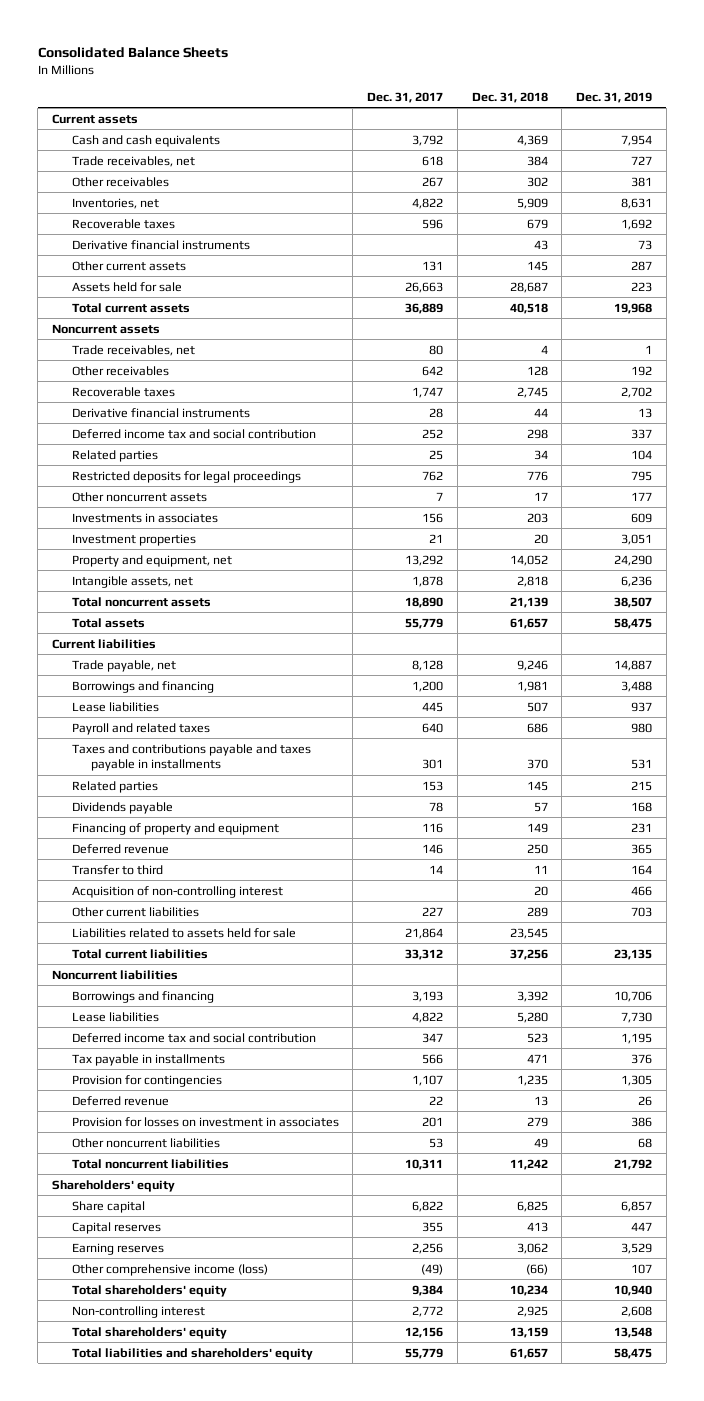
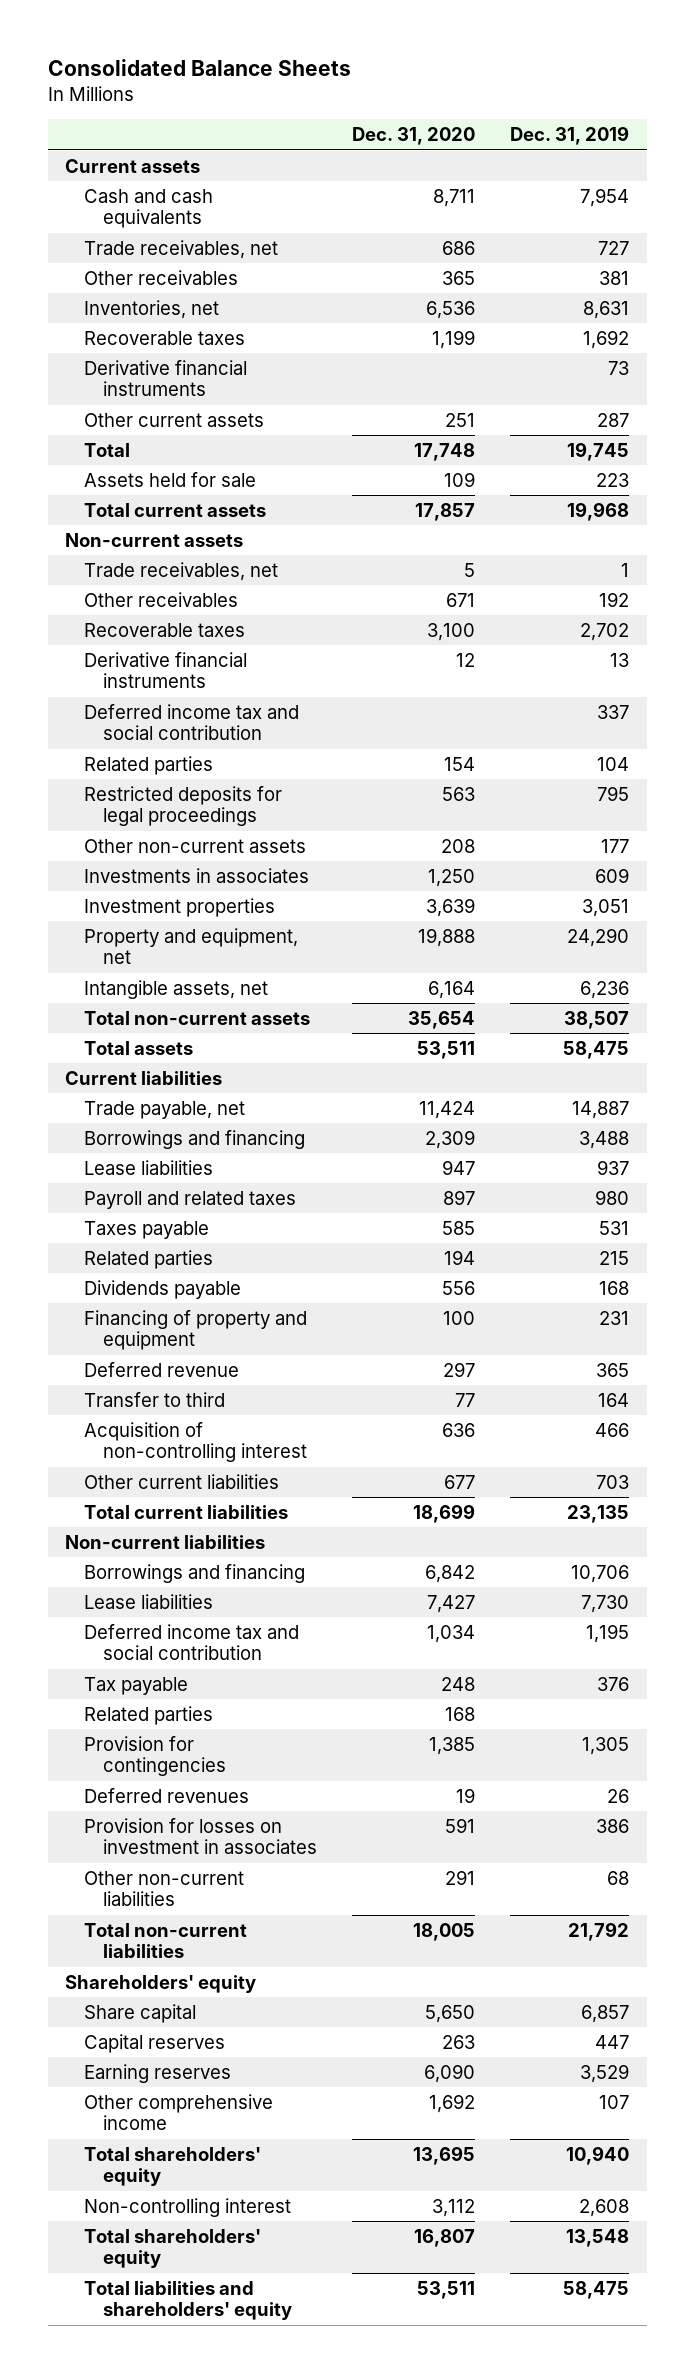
[367,91,444,103] Dec. 31, 2017 -> none
[471,91,548,103] Dec. 31, 2018 -> none
none -> [352,127,476,146] Dec. 31, 2020
none -> [84,442,131,457] Total
[52,323,161,334] Noncurrent assets -> [65,532,244,547] Non-current assets
[71,491,207,502] Other noncurrent assets -> [84,838,307,853] Other non-current assets
[71,596,211,607] Total noncurrent assets -> [84,1010,311,1025] Total non-current assets
[71,743,311,772] Taxes and contributions payable and taxes payable in installments -> [84,1220,210,1239] Taxes payable
[71,927,296,938] Liabilities related to assets held for sale -> none
[52,969,179,980] Noncurrent liabilities -> [65,1534,266,1549] Non-current liabilities
[71,1053,225,1066] Tax payable in installments -> [84,1676,189,1695] Tax payable
none -> [84,1705,214,1725] Related parties
[71,1095,169,1106] Deferred revenue -> [84,1787,250,1803] Deferred revenues
[71,1137,220,1148] Other noncurrent liabilities -> [84,1870,245,1907] Other non-current liabilities
[71,1158,229,1169] Total noncurrent liabilities -> [84,1922,248,1959] Total non-current liabilities
[71,1263,268,1276] Other comprehensive income (loss) -> [84,2093,274,2131] Other comprehensive income

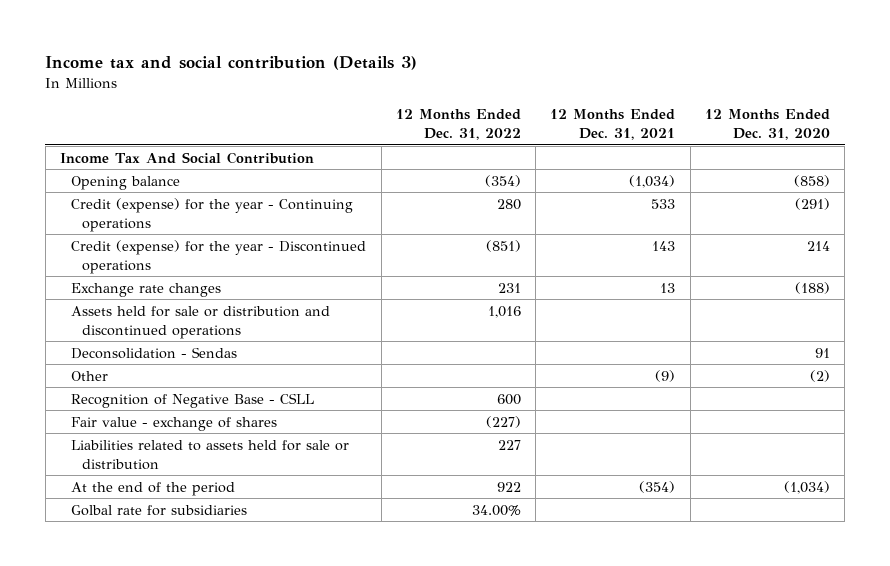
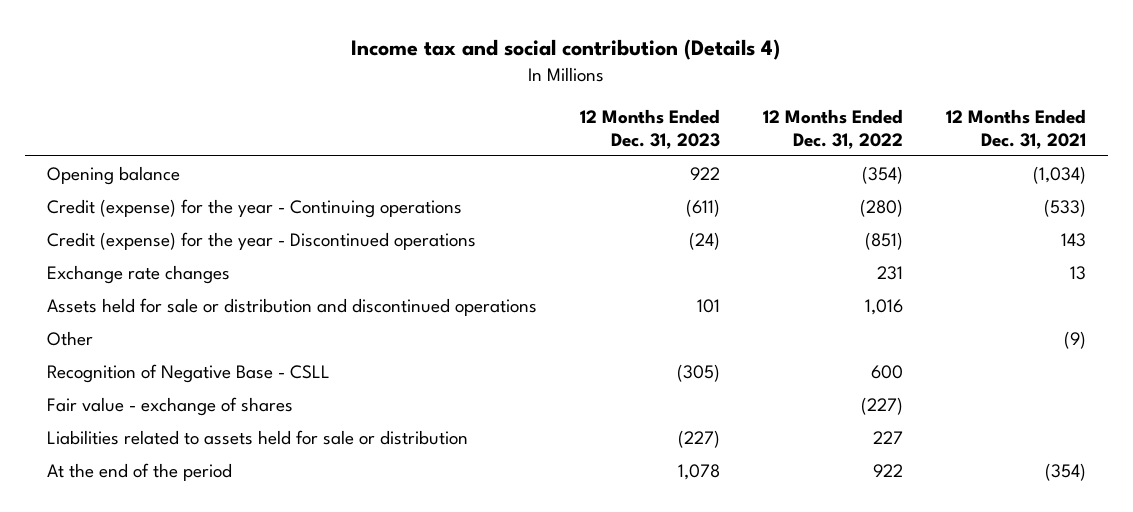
[45,56,418,71] Income tax and social contribution (Details 3) -> [351,38,781,60] Income tax and social contribution (Details 4)
[705,109,831,141] 12 Months Ended Dec. 31, 2020 -> none
none -> [579,109,720,149] 12 Months Ended Dec. 31, 2023
[60,151,315,164] Income Tax And Social Contribution -> none
[496,198,521,210] 280 -> [859,199,903,218] (280)
[651,198,676,209] 533 -> [1044,199,1087,218] (533)
[71,346,238,359] Deconsolidation - Sendas -> none
[71,504,248,516] Golbal rate for subsidiaries -> none

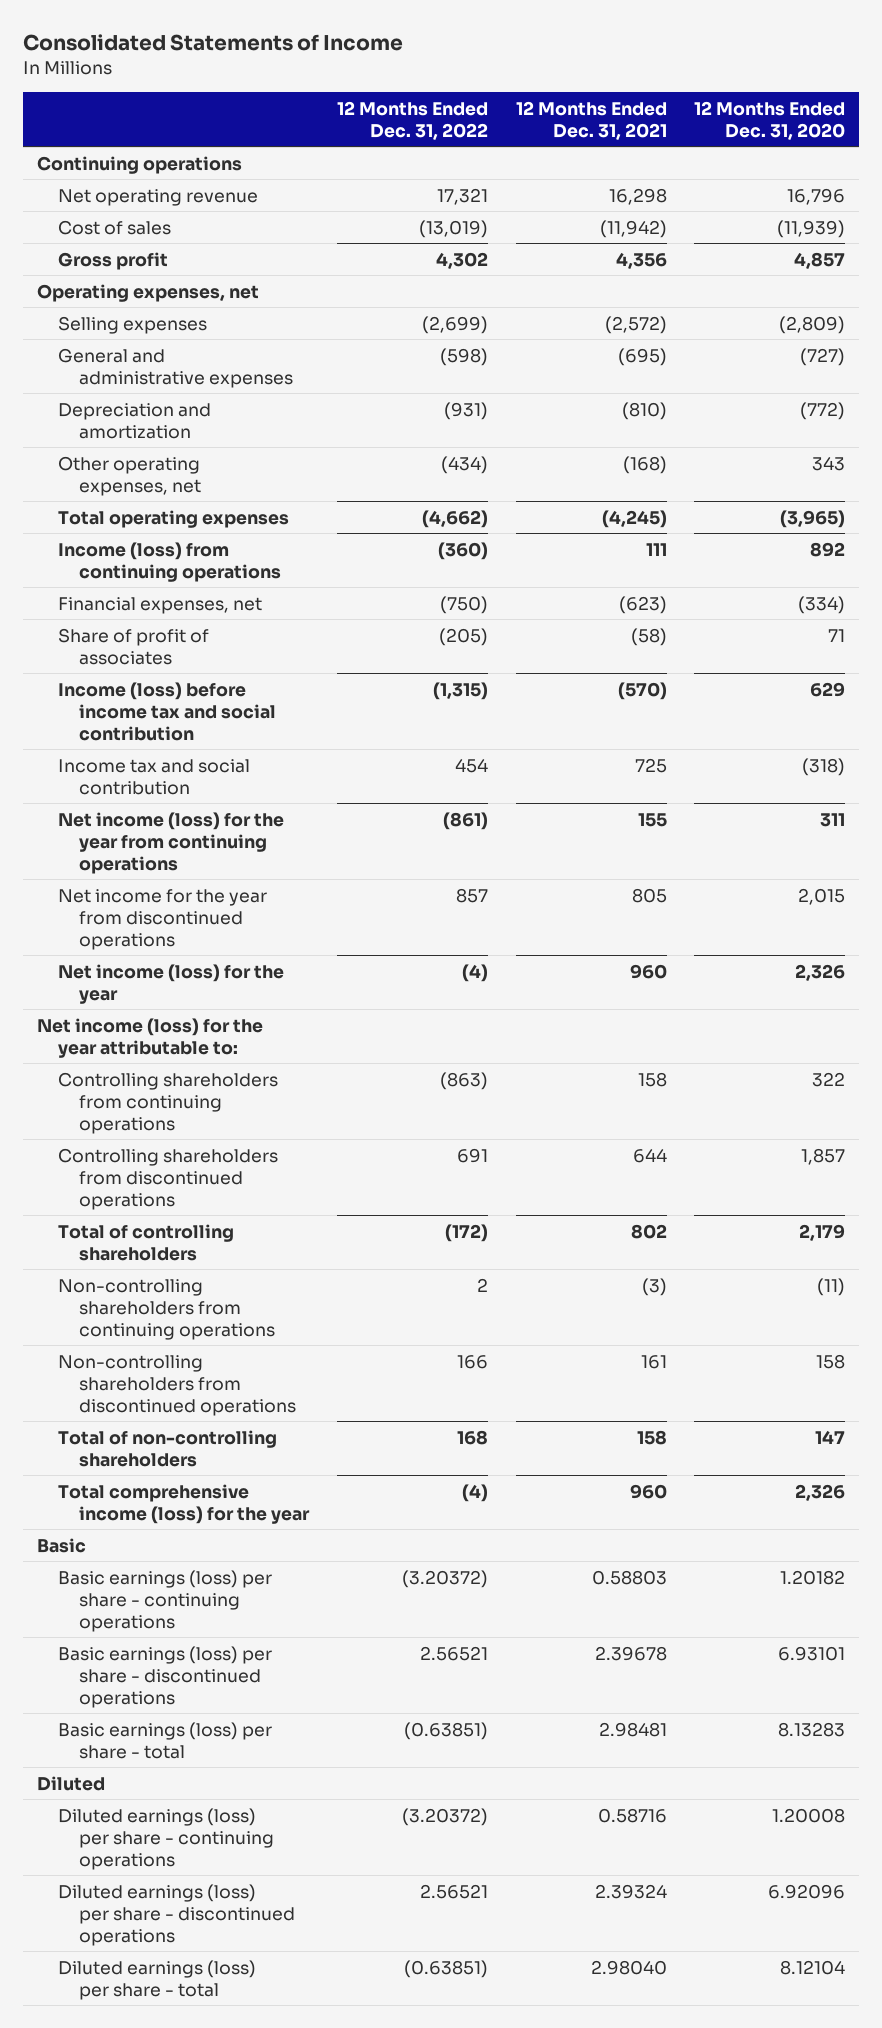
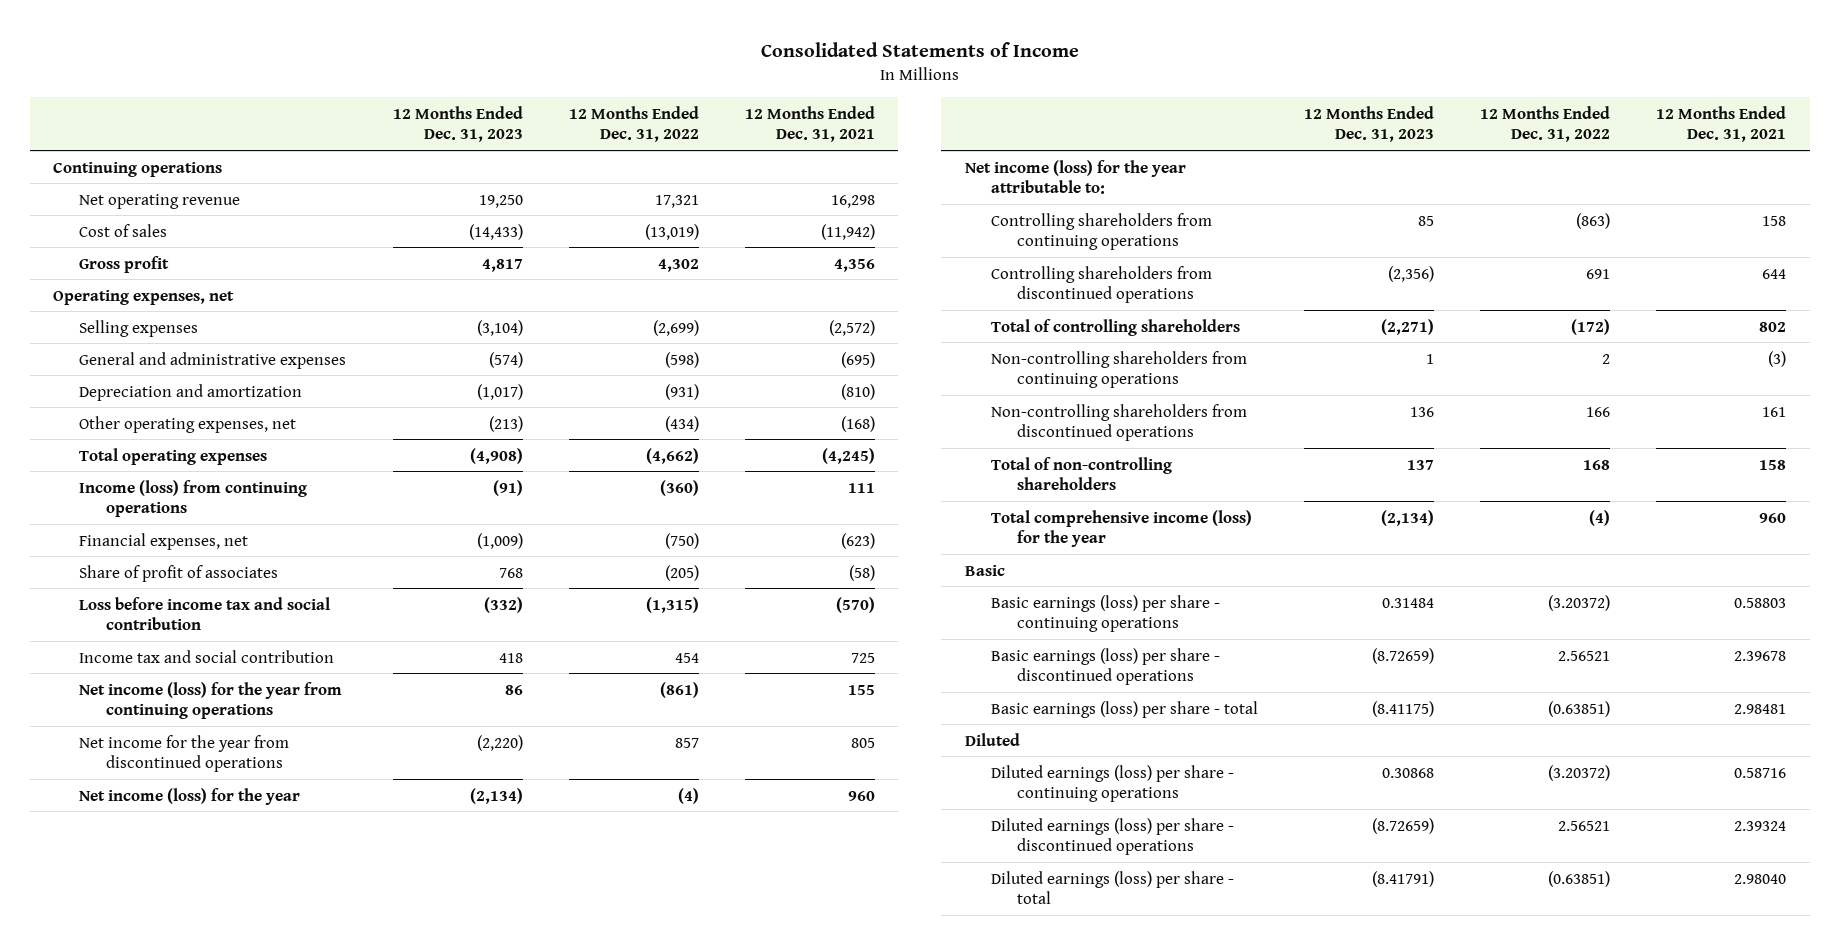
[694,100,846,140] 12 Months Ended Dec. 31, 2020 -> none
none -> [392,105,523,143] 12 Months Ended Dec. 31, 2023
[58,681,277,741] Income (loss) before income tax and social contribution -> [79,596,331,630] Loss before income tax and social contribution

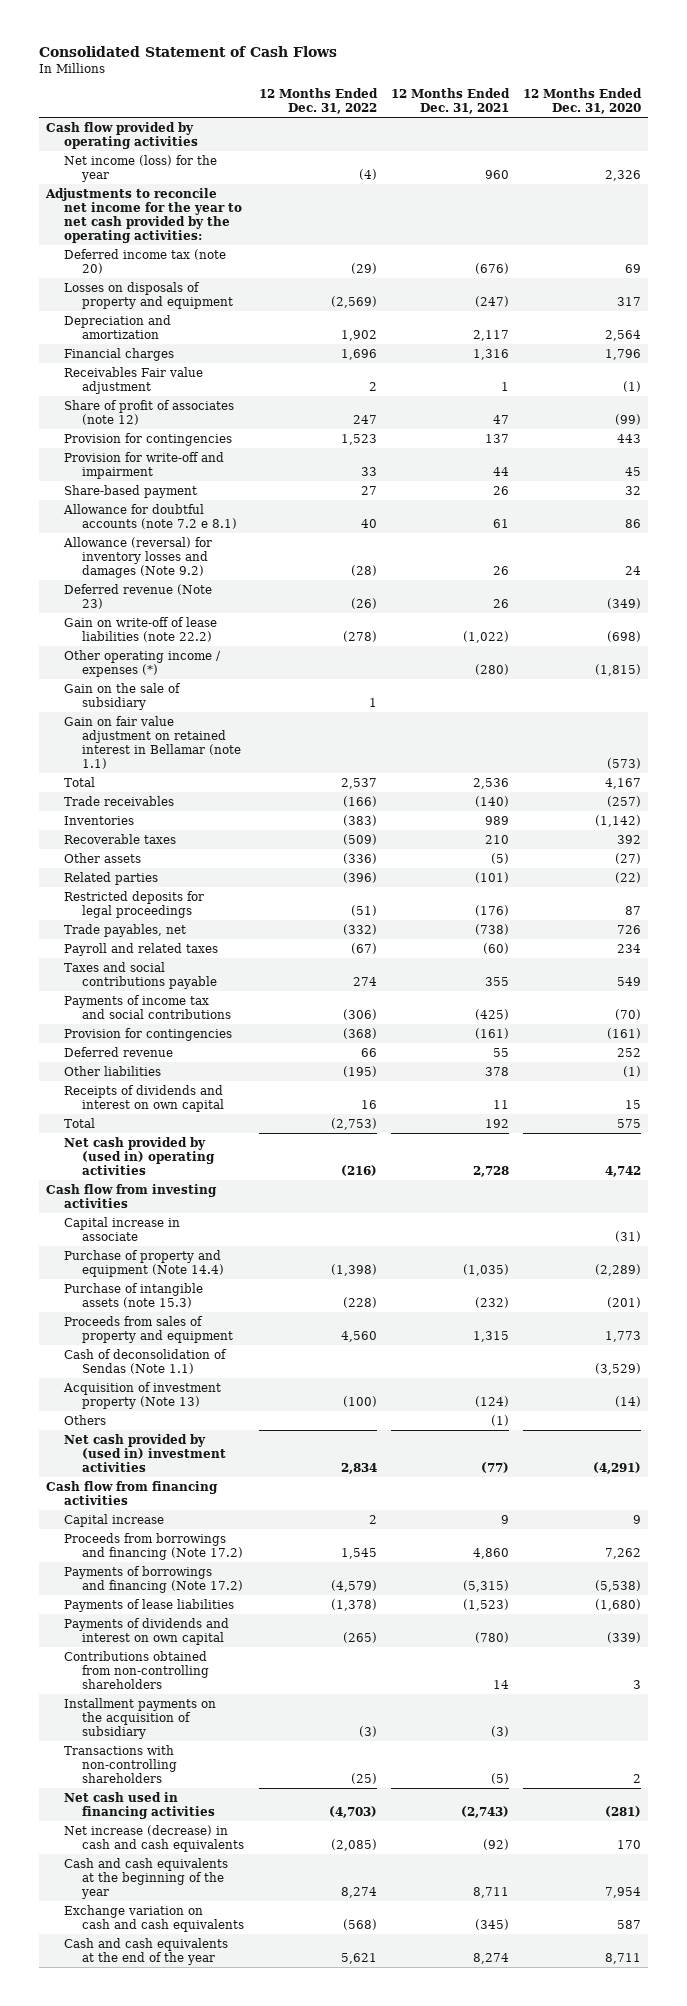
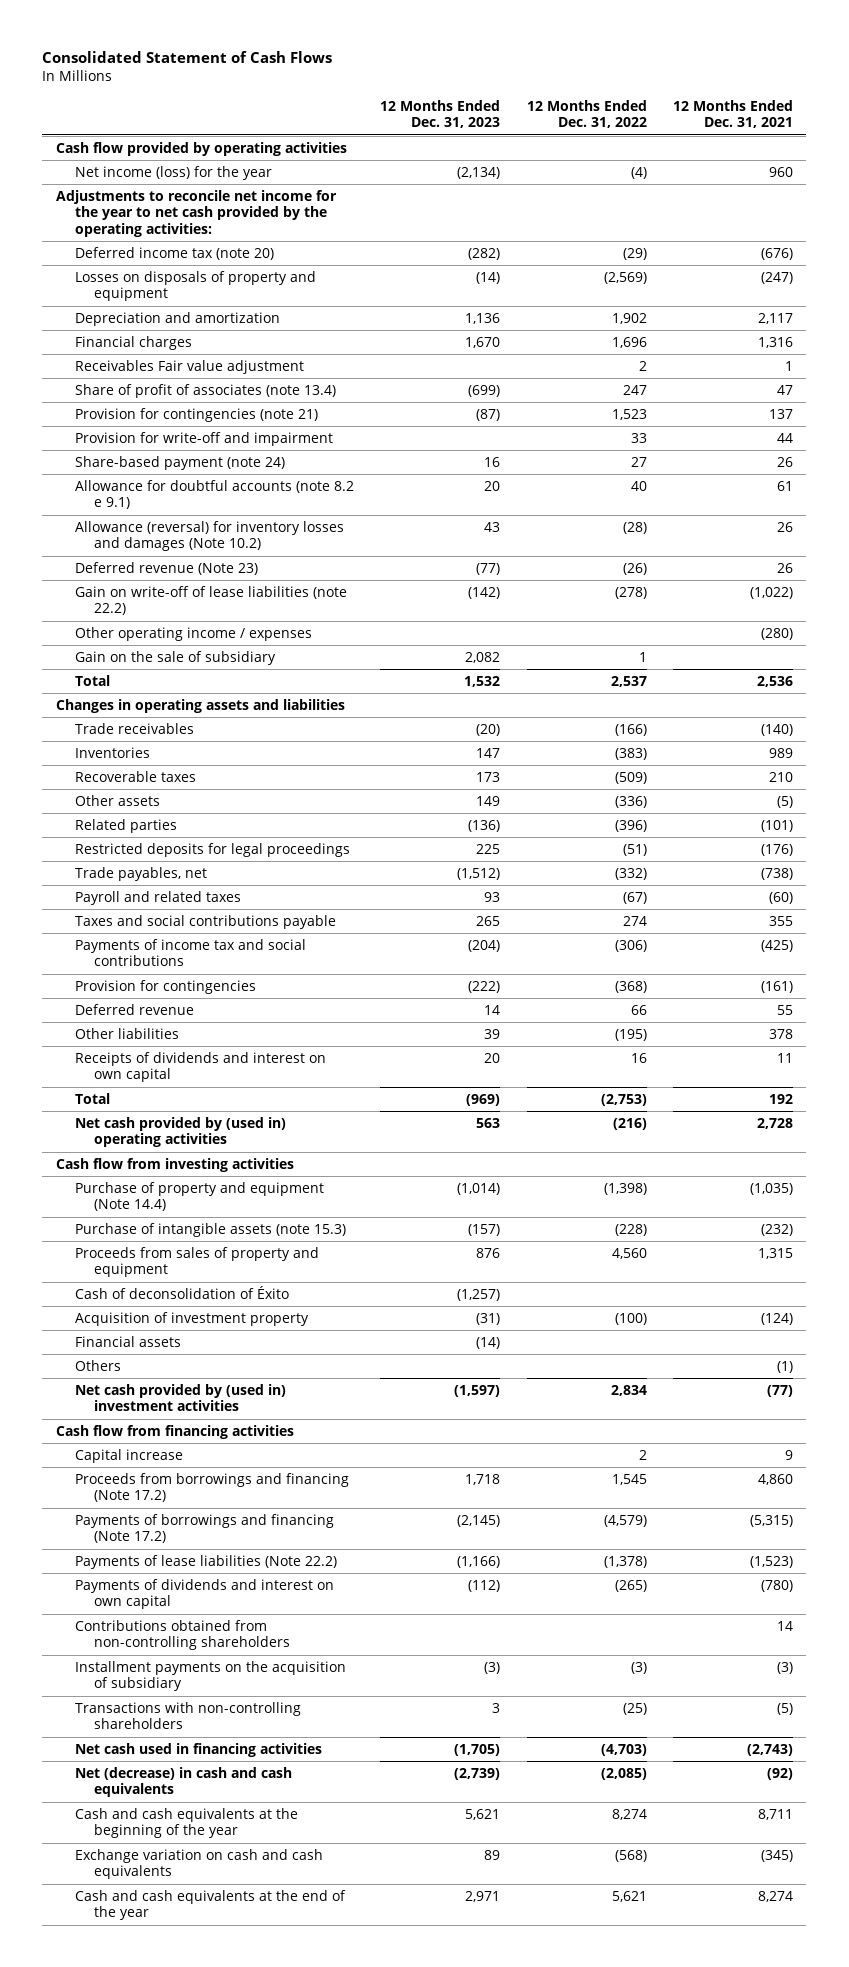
[523,87,643,115] 12 Months Ended Dec. 31, 2020 -> none
none -> [380,99,501,129] 12 Months Ended Dec. 31, 2023
[64,399,235,425] Share of profit of associates (note 12) -> [74,383,336,398] Share of profit of associates (note 13.4)
[64,432,233,446] Provision for contingencies -> [74,407,318,422] Provision for contingencies (note 21)
[64,484,198,498] Share-based payment -> [74,455,285,470] Share-based payment (note 24)
[63,503,238,529] Allowance for doubtful accounts (note 7.2 e 8.1) -> [74,479,354,510] Allowance for doubtful accounts (note 8.2 e 9.1)
[63,536,213,578] Allowance (reversal) for inventory losses and damages (Note 9.2) -> [74,520,344,552] Allowance (reversal) for inventory losses and damages (Note 10.2)
[64,649,222,677] Other operating income / expenses (*) -> [74,626,312,641] Other operating income / expenses
[64,715,242,770] Gain on fair value adjustment on retained interest in Bellamar (note 1.1) -> none
none -> [55,698,345,713] Changes in operating assets and liabilities
[64,1216,181,1241] Capital increase in associate -> none
[64,1348,228,1374] Cash of deconsolidation of Sendas (Note 1.1) -> none
none -> [74,1285,289,1299] Cash of deconsolidation of Éxito
[63,1381,222,1409] Acquisition of investment property (Note 13) -> [74,1311,309,1326] Acquisition of investment property
none -> [74,1335,181,1347] Financial assets
[64,1598,235,1612] Payments of lease liabilities -> [74,1554,337,1569] Payments of lease liabilities (Note 22.2)
[64,1824,245,1852] Net increase (decrease) in cash and cash equivalents -> [74,1766,292,1798] Net (decrease) in cash and cash equivalents

